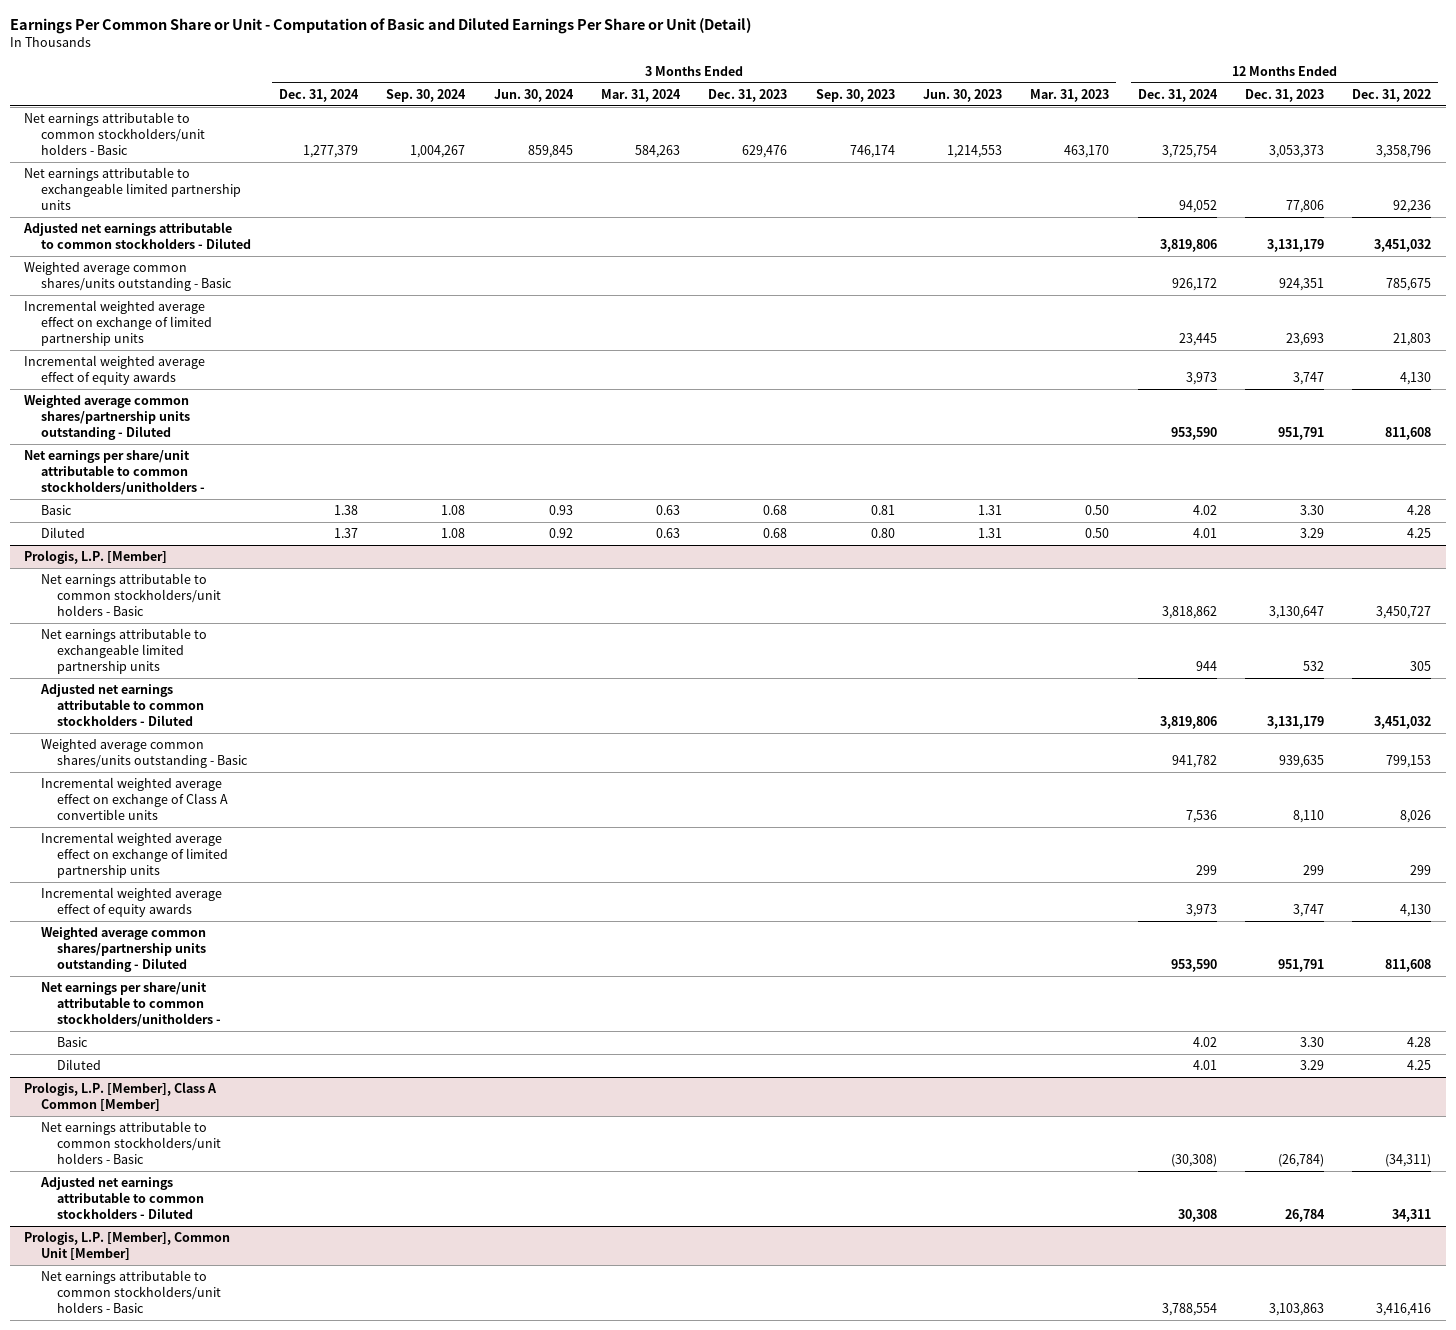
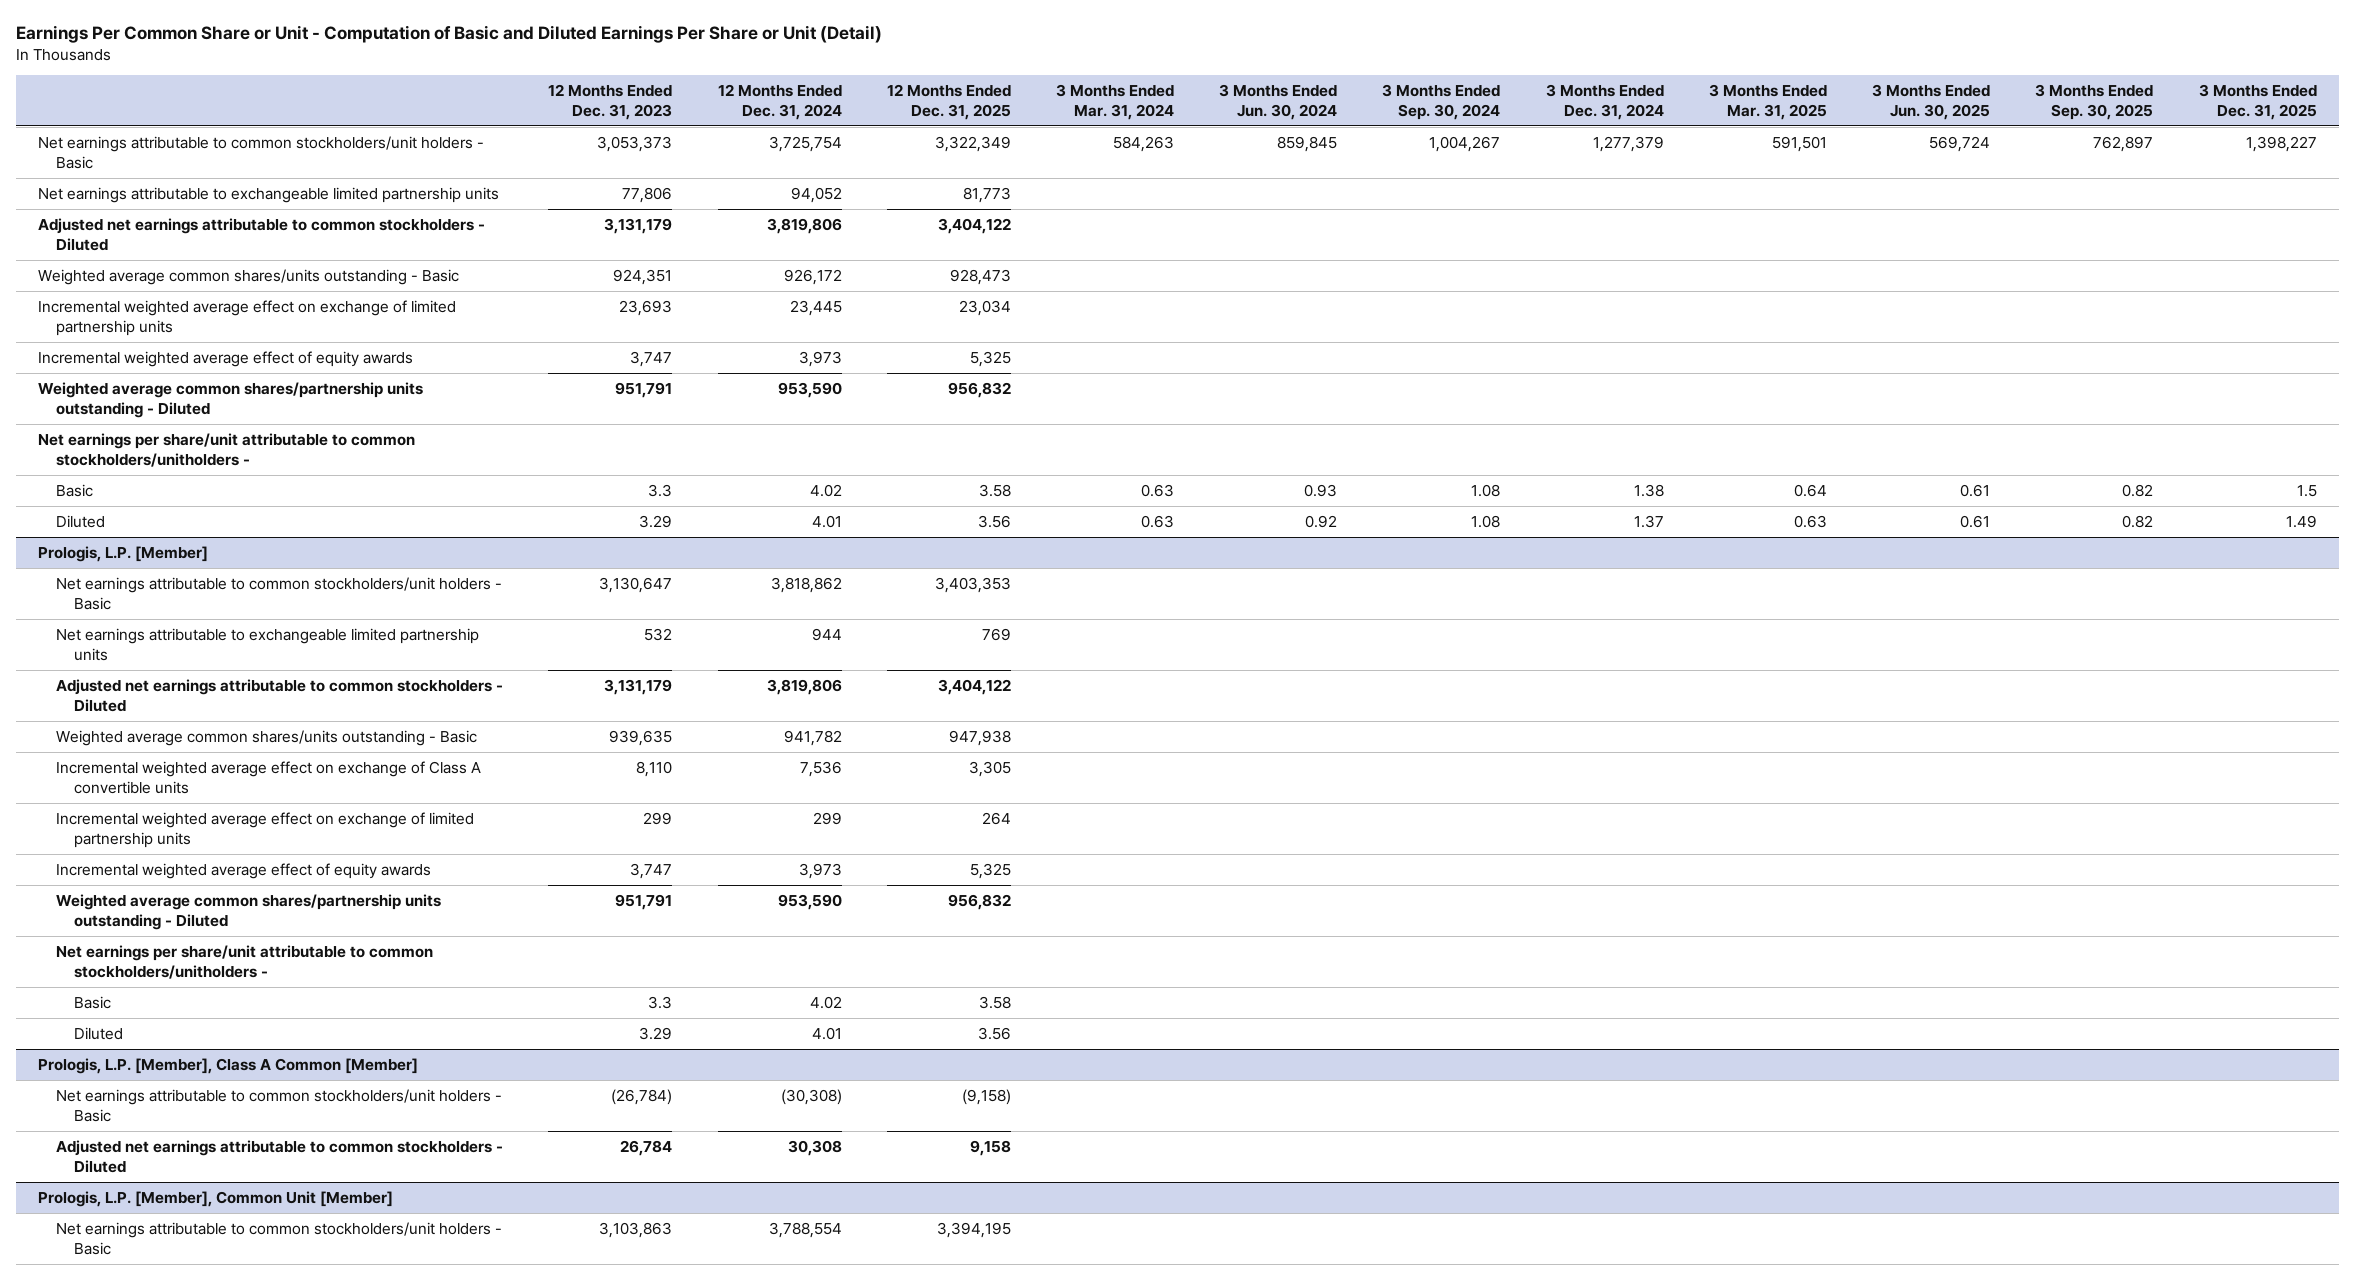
[708,88,788,102] Dec. 31, 2023 -> none
[815,88,895,102] Sep. 30, 2023 -> none
[923,88,1003,102] Jun. 30, 2023 -> none
[1030,88,1110,102] Mar. 31, 2023 -> none
[1352,88,1432,102] Dec. 31, 2022 -> none
none -> [886,84,1011,120] 12 Months Ended Dec. 31, 2025
none -> [1708,84,1827,120] 3 Months Ended Mar. 31, 2025
none -> [1872,84,1991,120] 3 Months Ended Jun. 30, 2025
none -> [2035,84,2154,120] 3 Months Ended Sep. 30, 2025
none -> [2198,84,2317,120] 3 Months Ended Dec. 31, 2025
[1300,505,1325,516] 3.30 -> [648,484,673,498] 3.3
[1300,1037,1325,1048] 3.30 -> [648,996,673,1010] 3.3

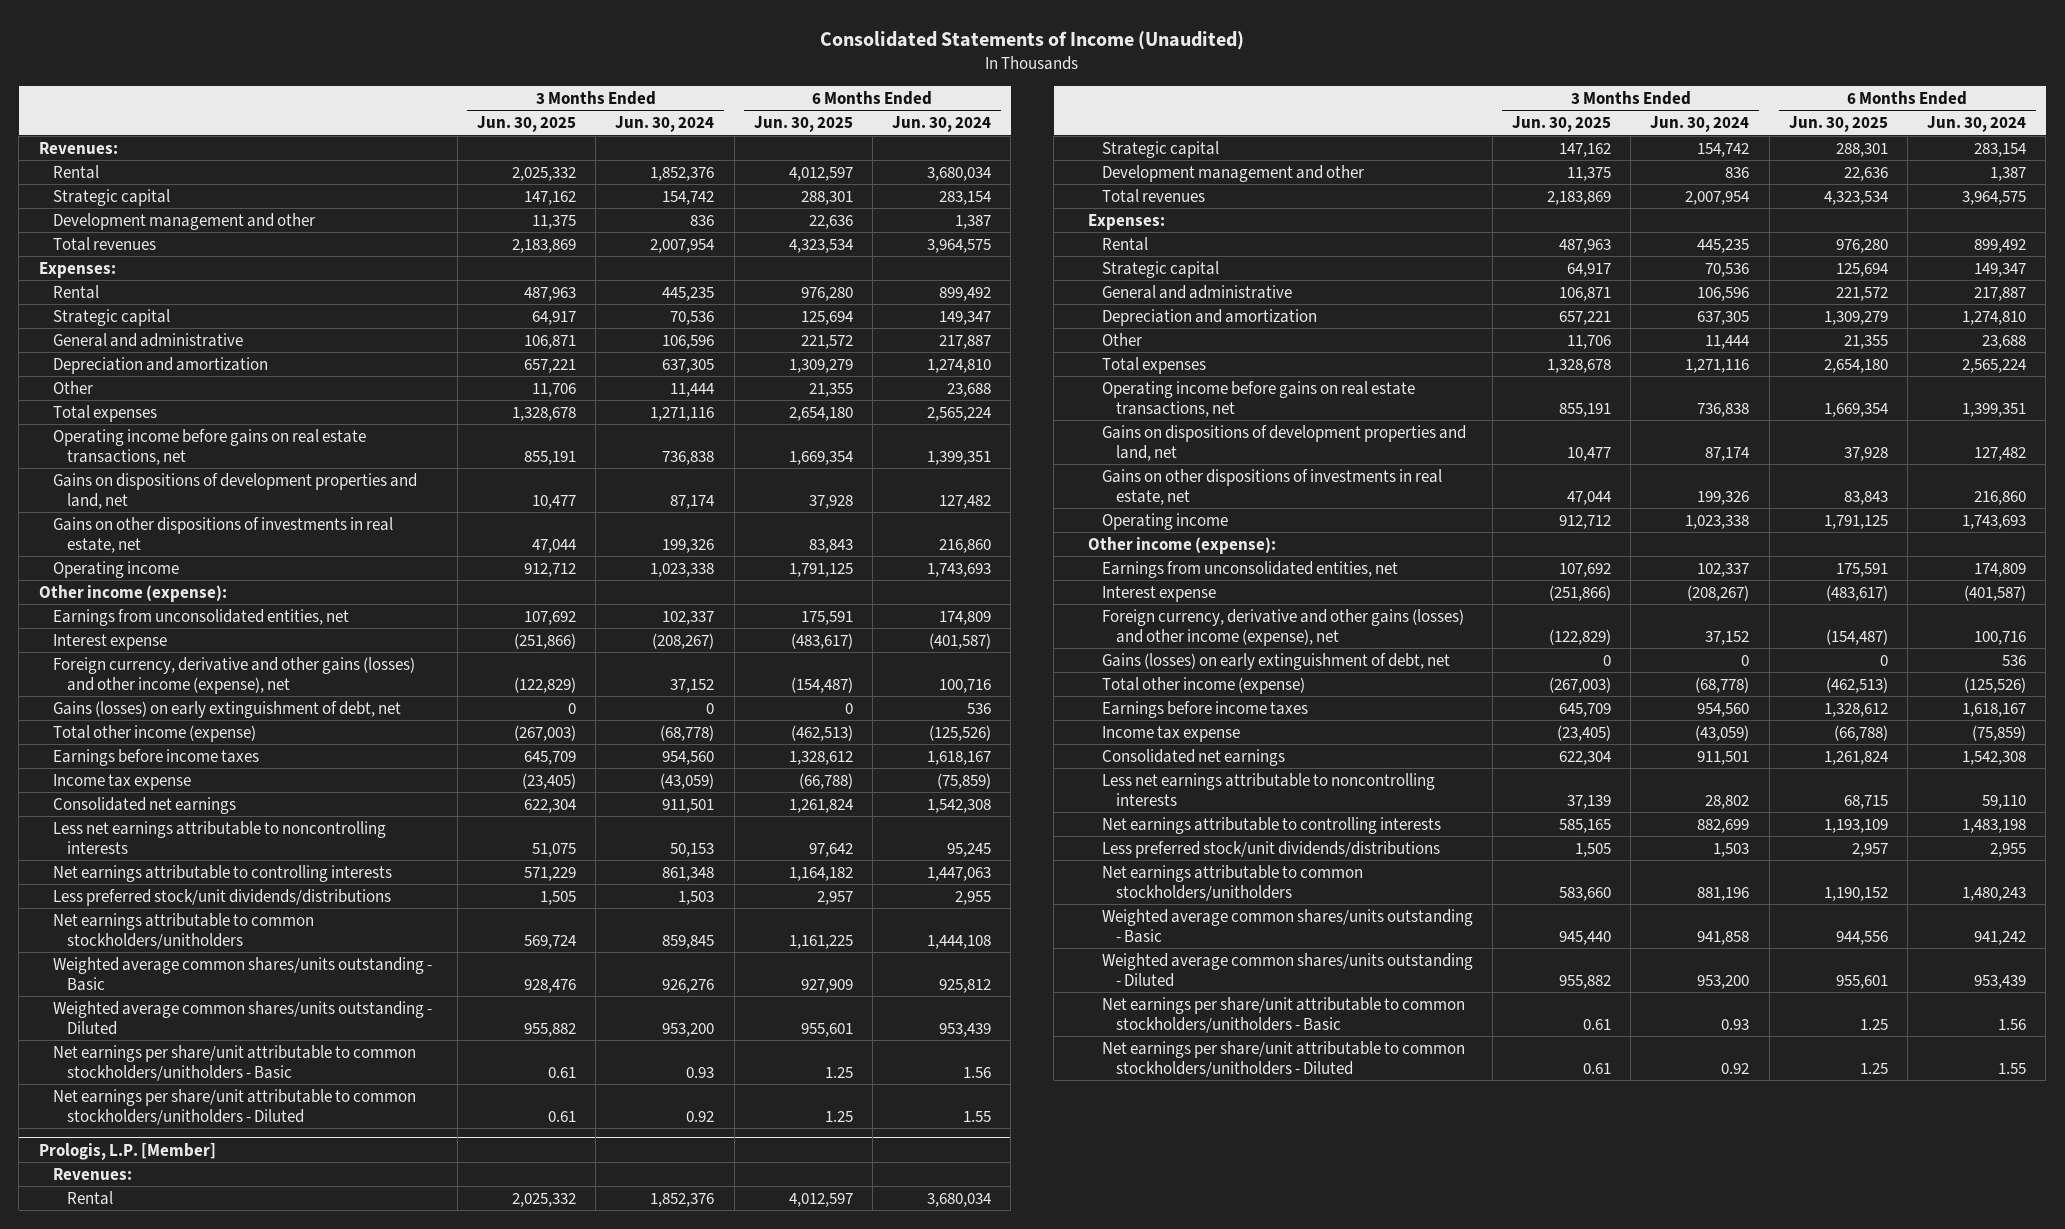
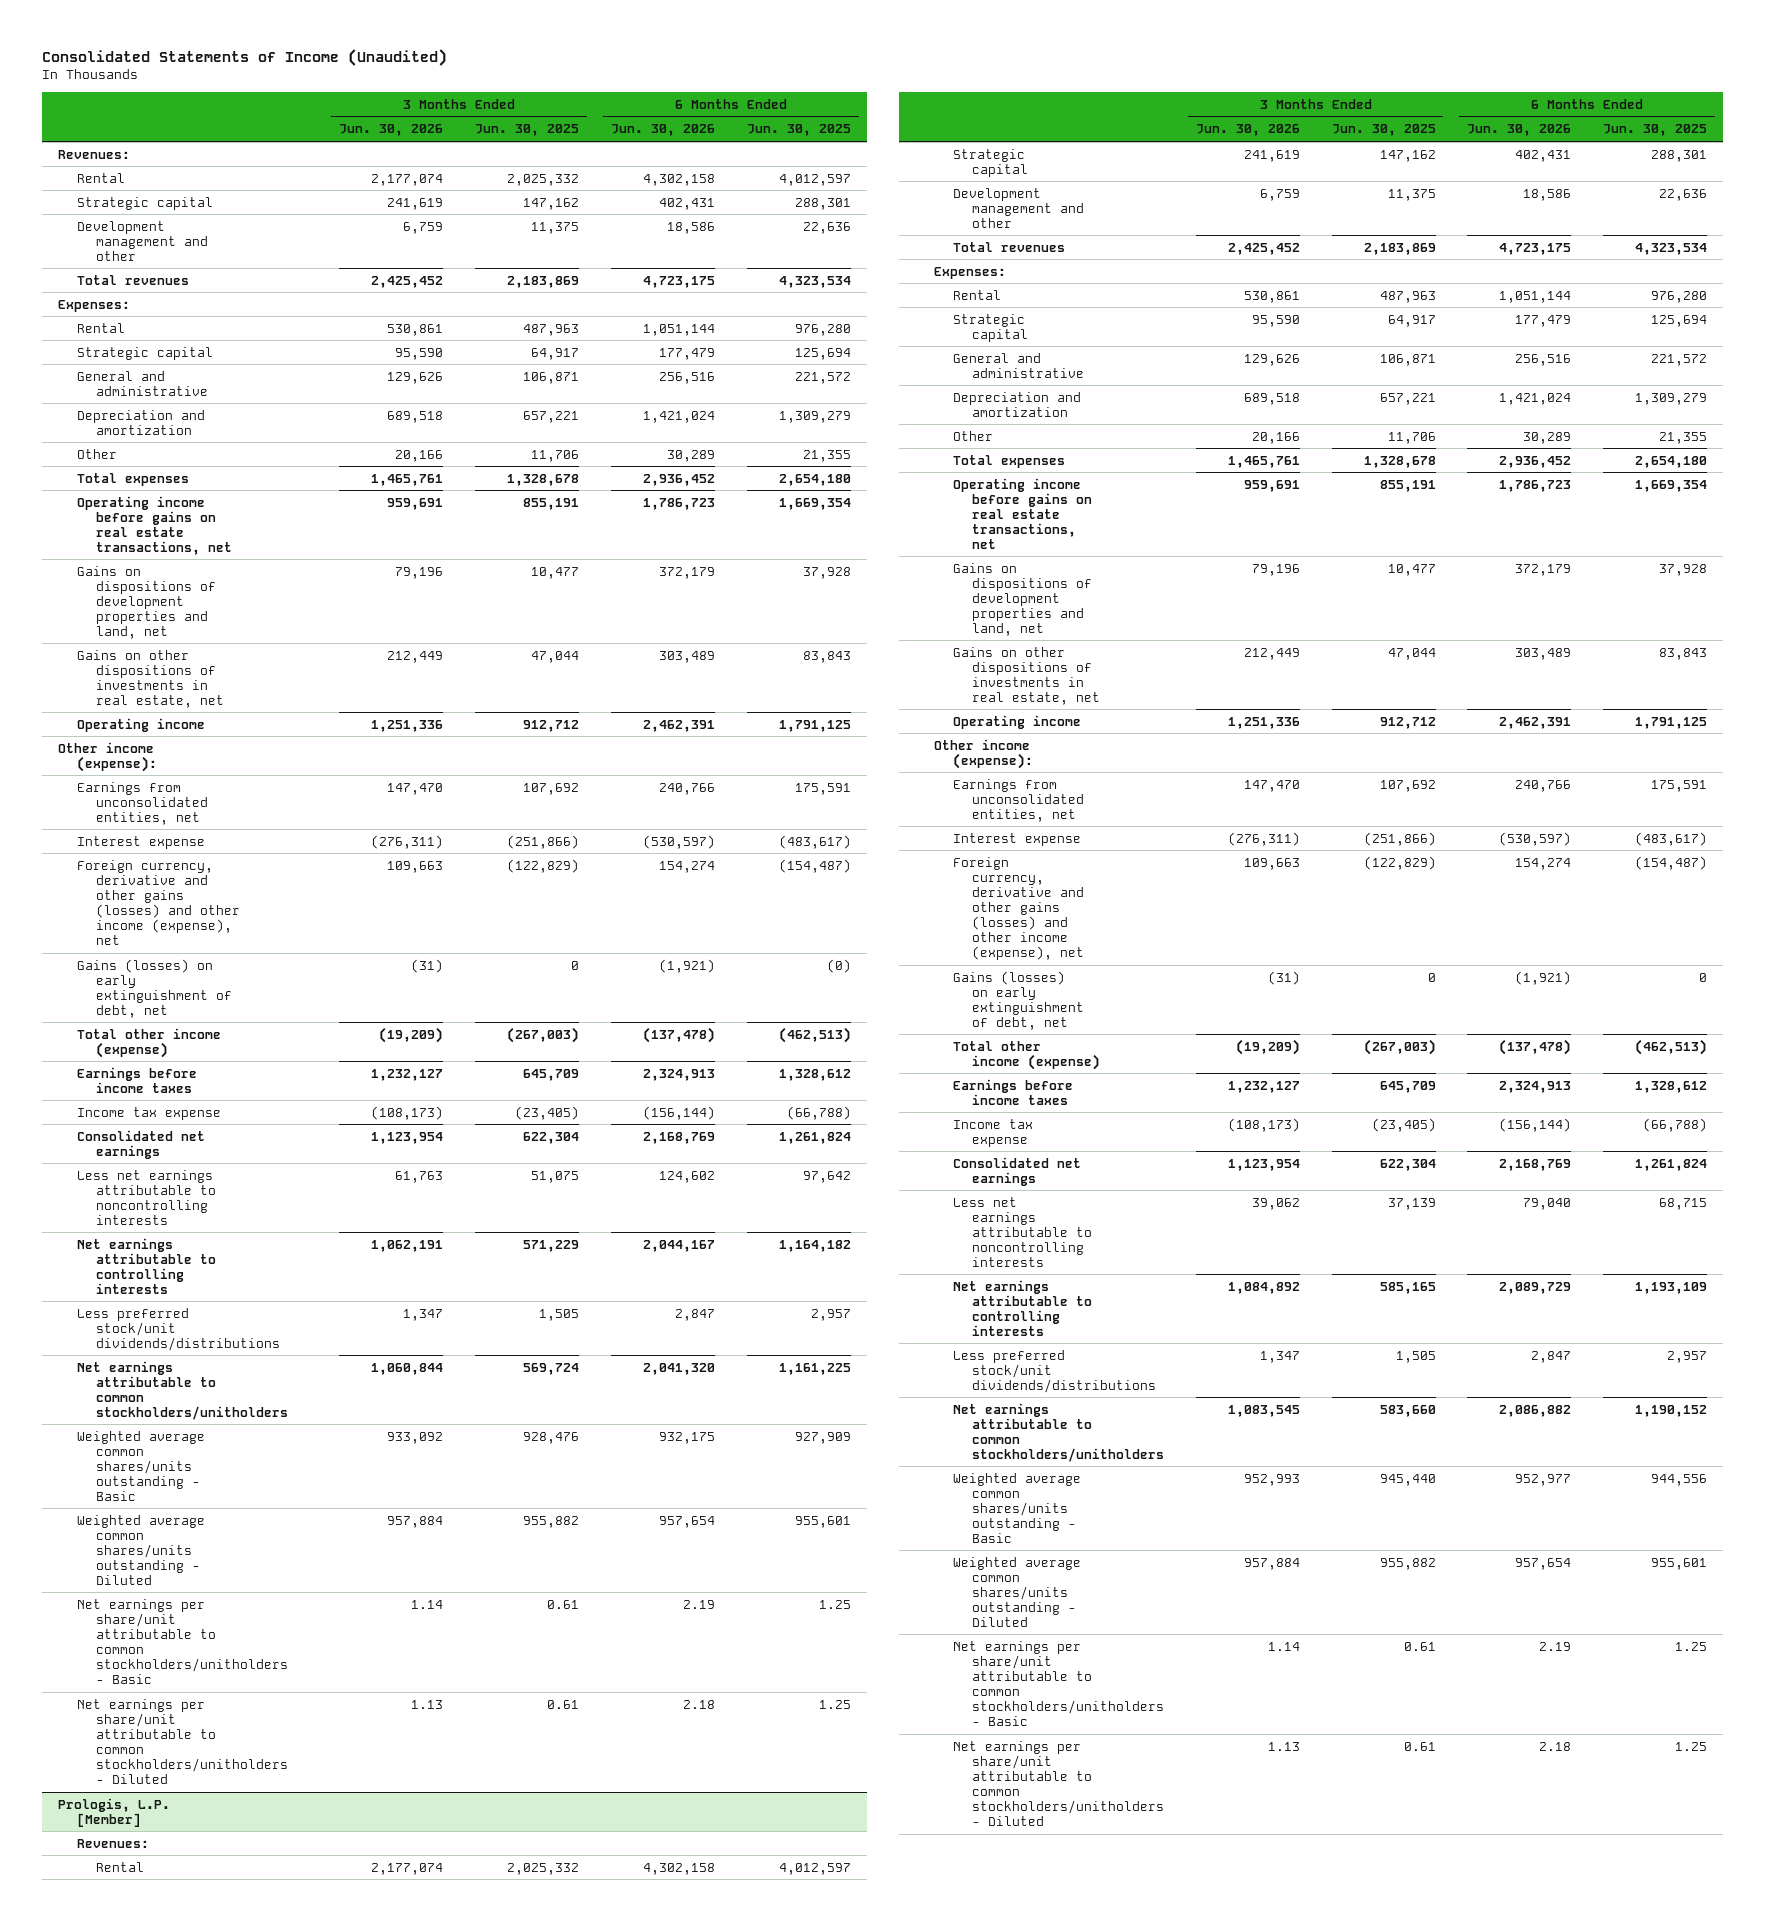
[615,116,715,133] Jun. 30, 2024 -> none
[892,116,992,133] Jun. 30, 2024 -> none
none -> [338,124,443,137] Jun. 30, 2026
none -> [610,124,715,137] Jun. 30, 2026
[844,702,853,714] 0 -> [826,958,851,973] (0)

